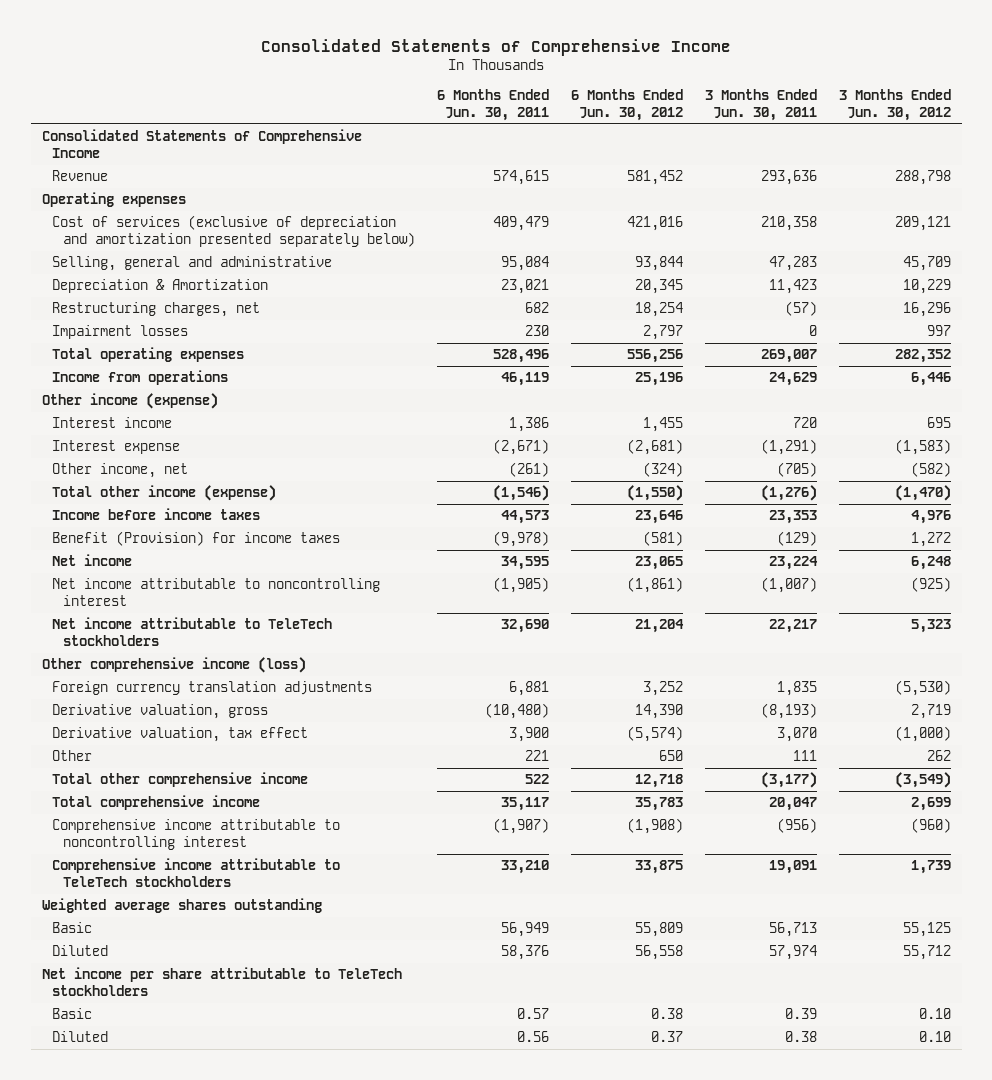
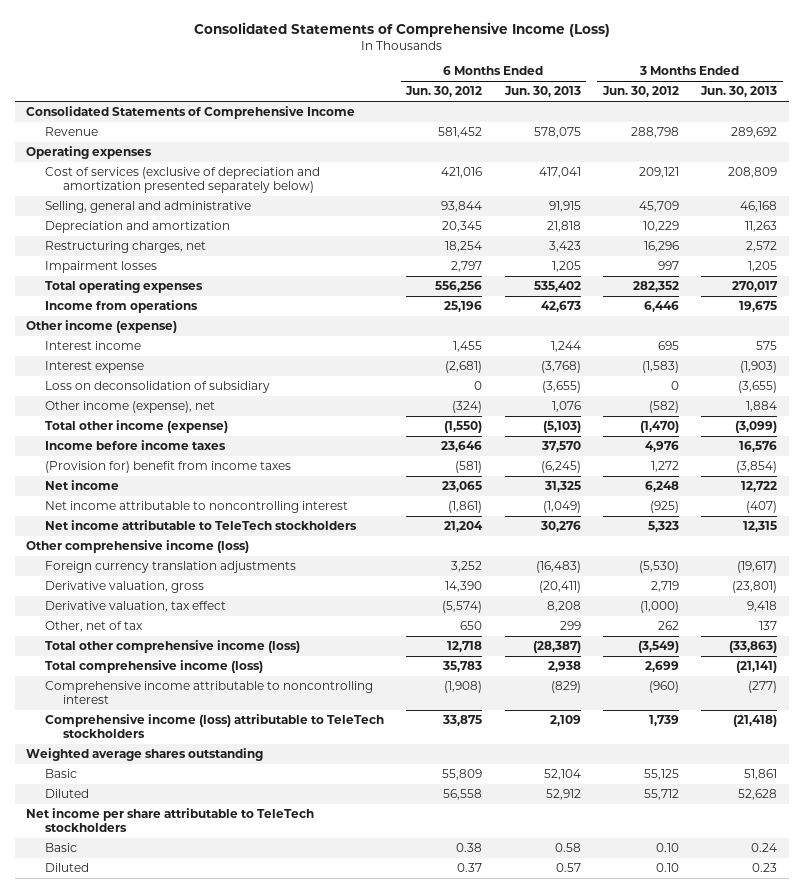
[261,38,732,56] Consolidated Statements of Comprehensive Income -> [193,21,610,37] Consolidated Statements of Comprehensive Income (Loss)
[436,88,549,121] 6 Months Ended Jun. 30, 2011 -> none
[704,88,817,121] 3 Months Ended Jun. 30, 2011 -> none
none -> [503,86,581,98] Jun. 30, 2013
none -> [700,86,778,98] Jun. 30, 2013
[52,279,269,294] Depreciation & Amortization -> [44,221,230,234] Depreciation and amortization
none -> [44,381,270,394] Loss on deconsolidation of subsidiary
[52,463,189,479] Other income, net -> [44,401,215,414] Other income (expense), net
[52,531,341,547] Benefit (Provision) for income taxes -> [44,461,291,474] (Provision for) benefit from income taxes
[52,750,93,762] Other -> [44,621,143,633] Other, net of tax
[52,772,309,788] Total other comprehensive income -> [44,640,300,654] Total other comprehensive income (loss)
[52,795,261,811] Total comprehensive income -> [44,660,263,674] Total comprehensive income (loss)
[52,858,341,888] Comprehensive income attributable to TeleTech stockholders -> [44,714,384,738] Comprehensive income (loss) attributable to TeleTech stockholders

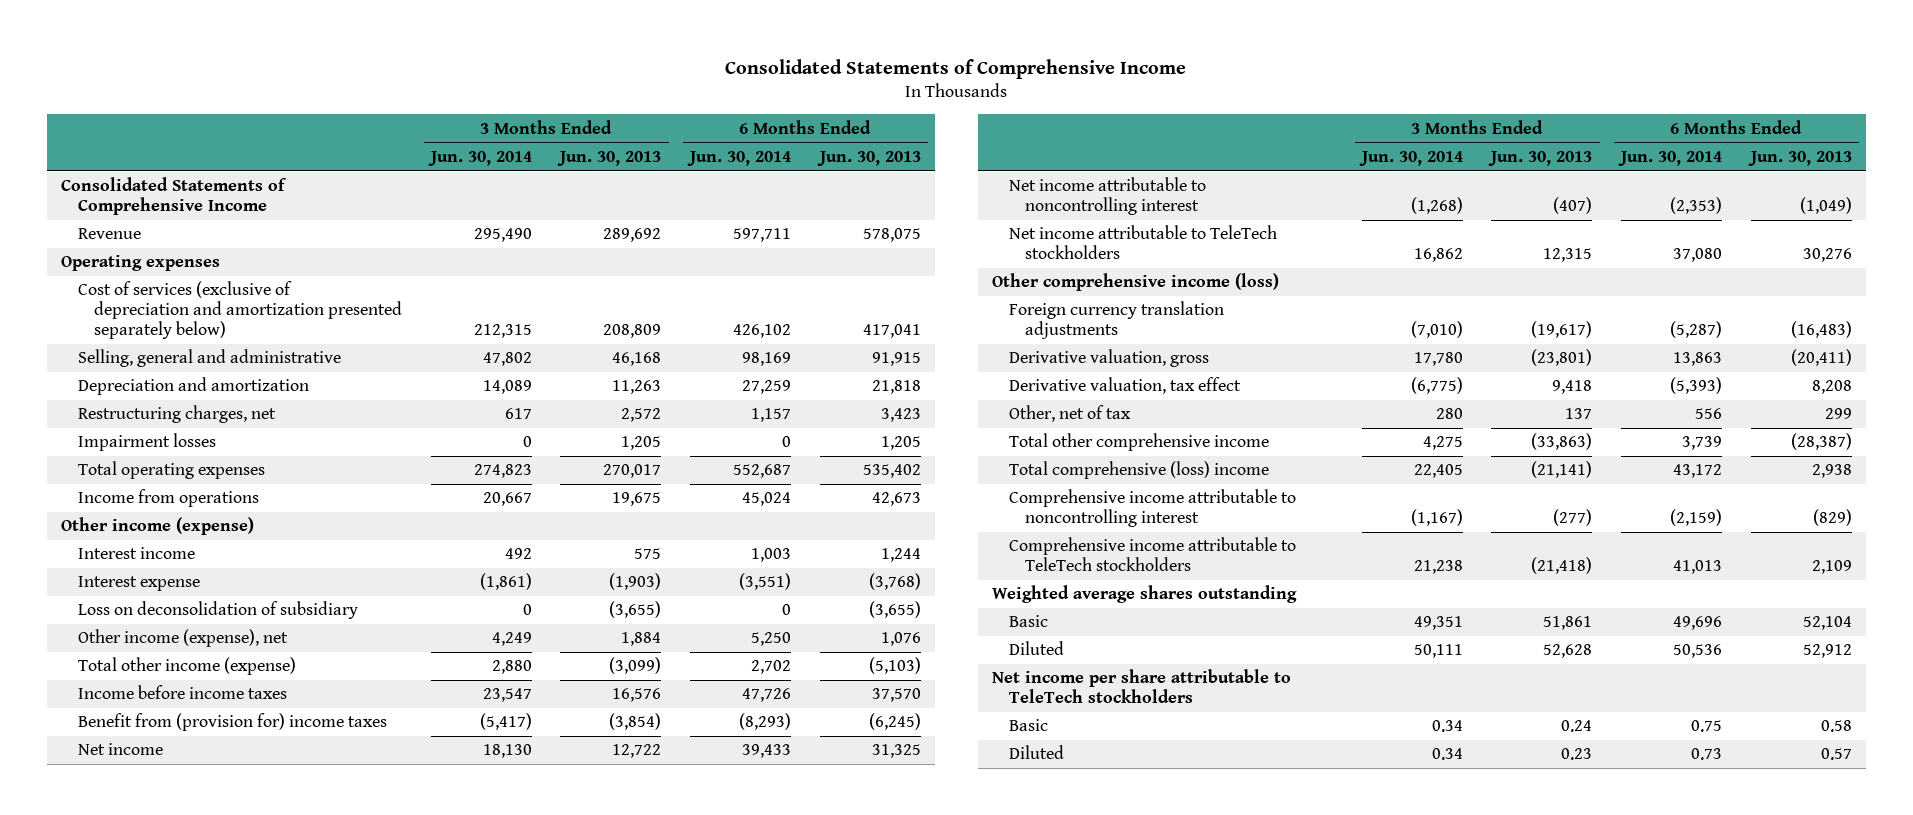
[193,21,610,37] Consolidated Statements of Comprehensive Income (Loss) -> [725,58,1187,79] Consolidated Statements of Comprehensive Income
[405,86,483,98] Jun. 30, 2012 -> none
[601,86,679,98] Jun. 30, 2012 -> none
none -> [427,150,532,166] Jun. 30, 2014
none -> [686,150,791,166] Jun. 30, 2014
[44,461,291,474] (Provision for) benefit from income taxes -> [77,713,387,732] Benefit from (provision for) income taxes
[44,640,300,654] Total other comprehensive income (loss) -> [1008,433,1269,452] Total other comprehensive income
[44,660,263,674] Total comprehensive income (loss) -> [1008,461,1269,480] Total comprehensive (loss) income
[44,714,384,738] Comprehensive income (loss) attributable to TeleTech stockholders -> [1008,537,1296,572] Comprehensive income attributable to TeleTech stockholders

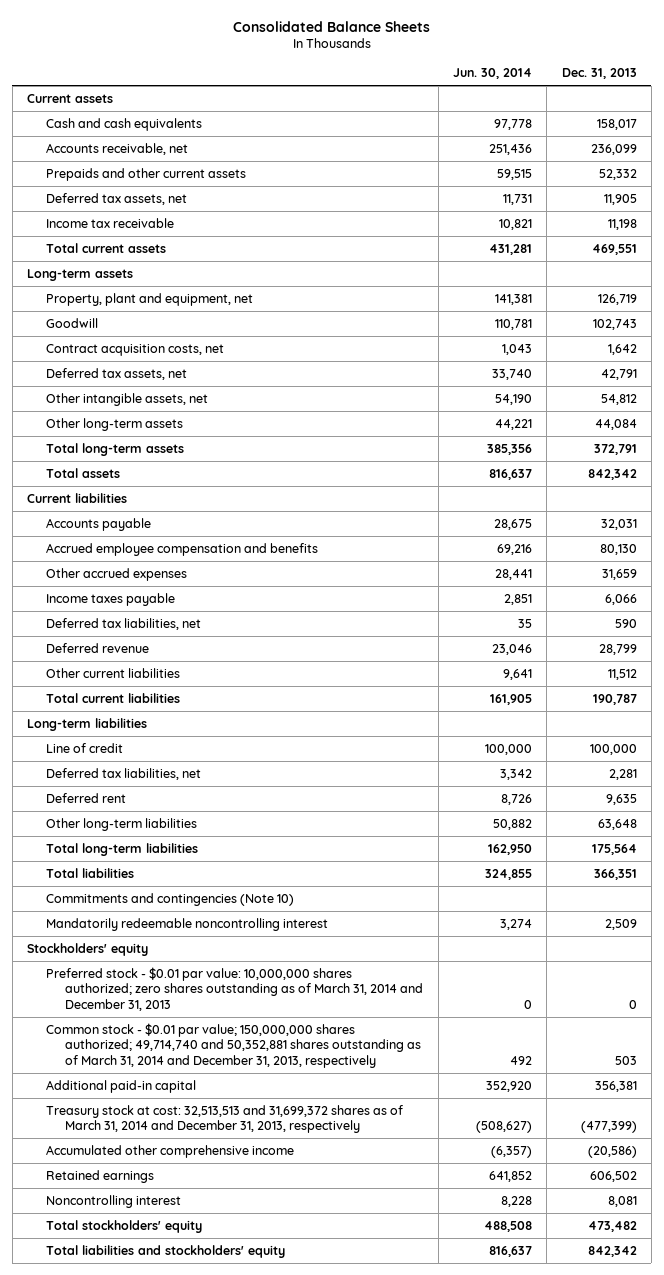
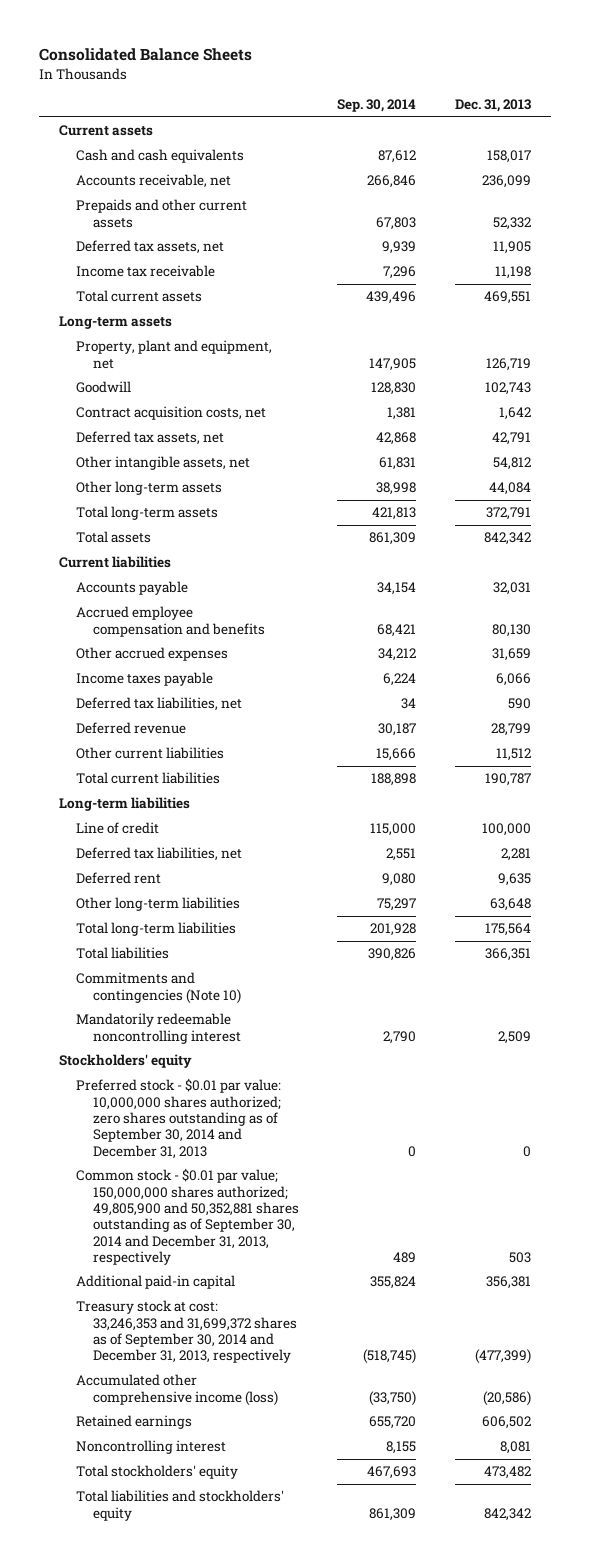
[453,68,533,80] Jun. 30, 2014 -> none
none -> [337,99,417,113] Sep. 30, 2014
[46,966,424,1012] Preferred stock - $0.01 par value: 10,000,000 shares authorized; zero shares outstanding as of March 31, 2014 and December 31, 2013 -> [75,1078,281,1159] Preferred stock - $0.01 par value: 10,000,000 shares authorized; zero shares outstanding as of September 30, 2014 and December 31, 2013
[46,1022,422,1069] Common stock - $0.01 par value; 150,000,000 shares authorized; 49,714,740 and 50,352,881 shares outstanding as of March 31, 2014 and December 31, 2013, respectively -> [75,1168,299,1265] Common stock - $0.01 par value; 150,000,000 shares authorized; 49,805,900 and 50,352,881 shares outstanding as of September 30, 2014 and December 31, 2013, respectively
[46,1104,404,1134] Treasury stock at cost: 32,513,513 and 31,699,372 shares as of March 31, 2014 and December 31, 2013, respectively -> [75,1300,297,1364] Treasury stock at cost: 33,246,353 and 31,699,372 shares as of September 30, 2014 and December 31, 2013, respectively
[46,1144,295,1158] Accumulated other comprehensive income -> [75,1374,278,1406] Accumulated other comprehensive income (loss)

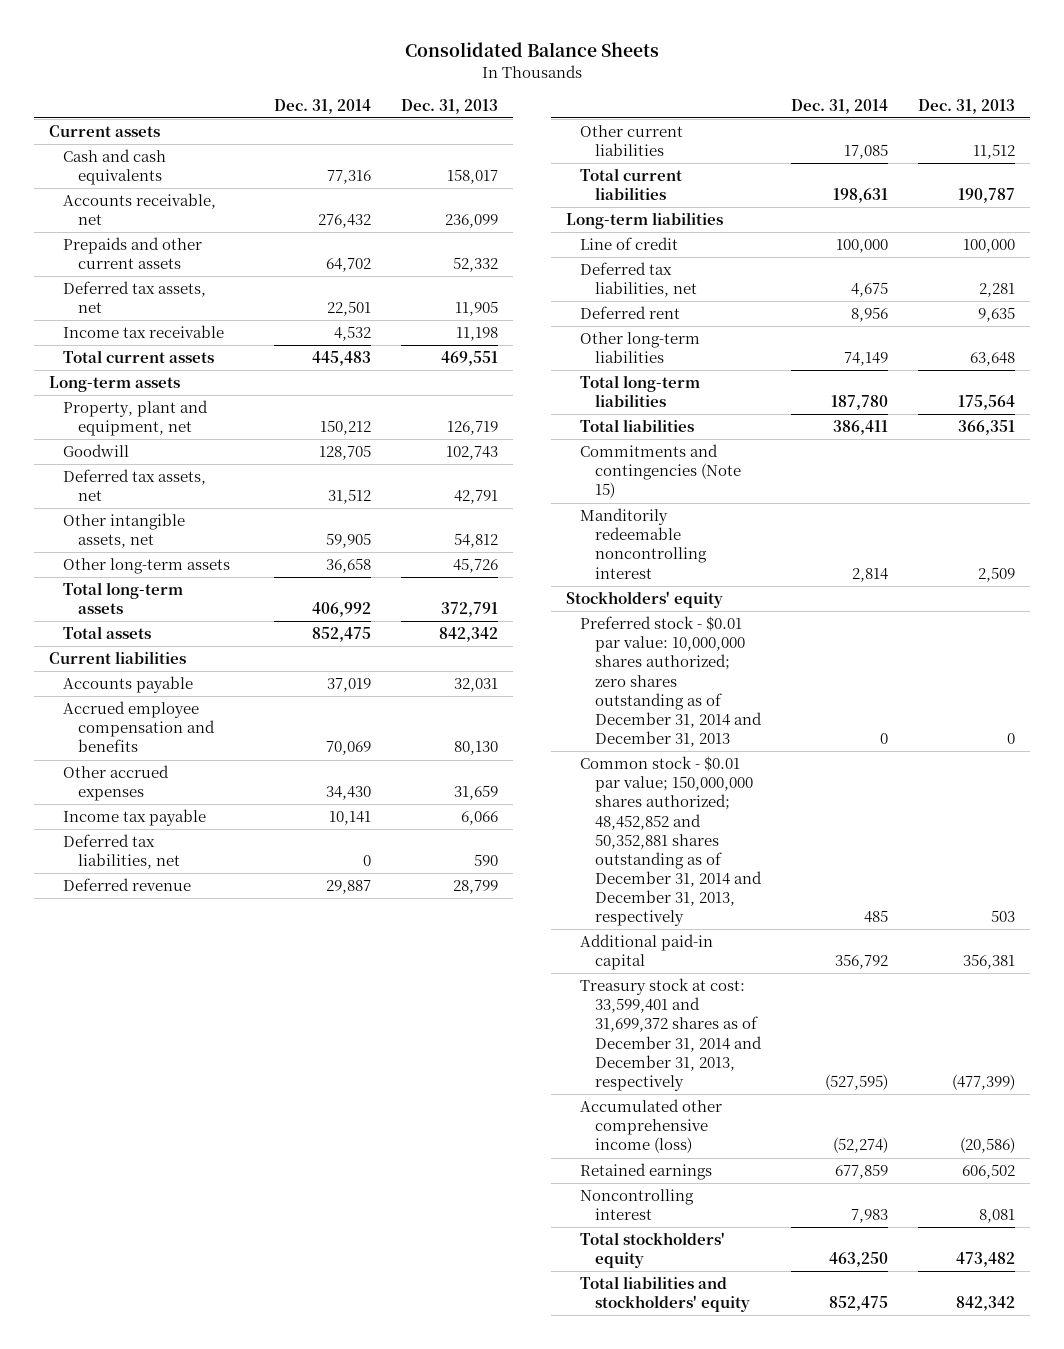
[337,99,417,113] Sep. 30, 2014 -> none
none -> [273,98,371,114] Dec. 31, 2014
[75,406,266,421] Contract acquisition costs, net -> none
[489,482,532,496] 44,084 -> [452,558,498,574] 45,726
[75,672,213,687] Income taxes payable -> [63,809,207,827] Income tax payable
[75,972,241,1004] Commitments and contingencies (Note 10) -> [580,444,741,499] Commitments and contingencies (Note 15)
[75,1013,241,1044] Mandatorily redeemable noncontrolling interest -> [580,508,707,579] Manditorily redeemable noncontrolling interest
[75,1078,281,1159] Preferred stock - $0.01 par value: 10,000,000 shares authorized; zero shares outstanding as of September 30, 2014 and December 31, 2013 -> [580,616,762,747] Preferred stock - $0.01 par value: 10,000,000 shares authorized; zero shares outstanding as of December 31, 2014 and December 31, 2013
[75,1168,299,1265] Common stock - $0.01 par value; 150,000,000 shares authorized; 49,805,900 and 50,352,881 shares outstanding as of September 30, 2014 and December 31, 2013, respectively -> [580,756,762,927] Common stock - $0.01 par value; 150,000,000 shares authorized; 48,452,852 and 50,352,881 shares outstanding as of December 31, 2014 and December 31, 2013, respectively
[75,1300,297,1364] Treasury stock at cost: 33,246,353 and 31,699,372 shares as of September 30, 2014 and December 31, 2013, respectively -> [580,978,762,1091] Treasury stock at cost: 33,599,401 and 31,699,372 shares as of December 31, 2014 and December 31, 2013, respectively

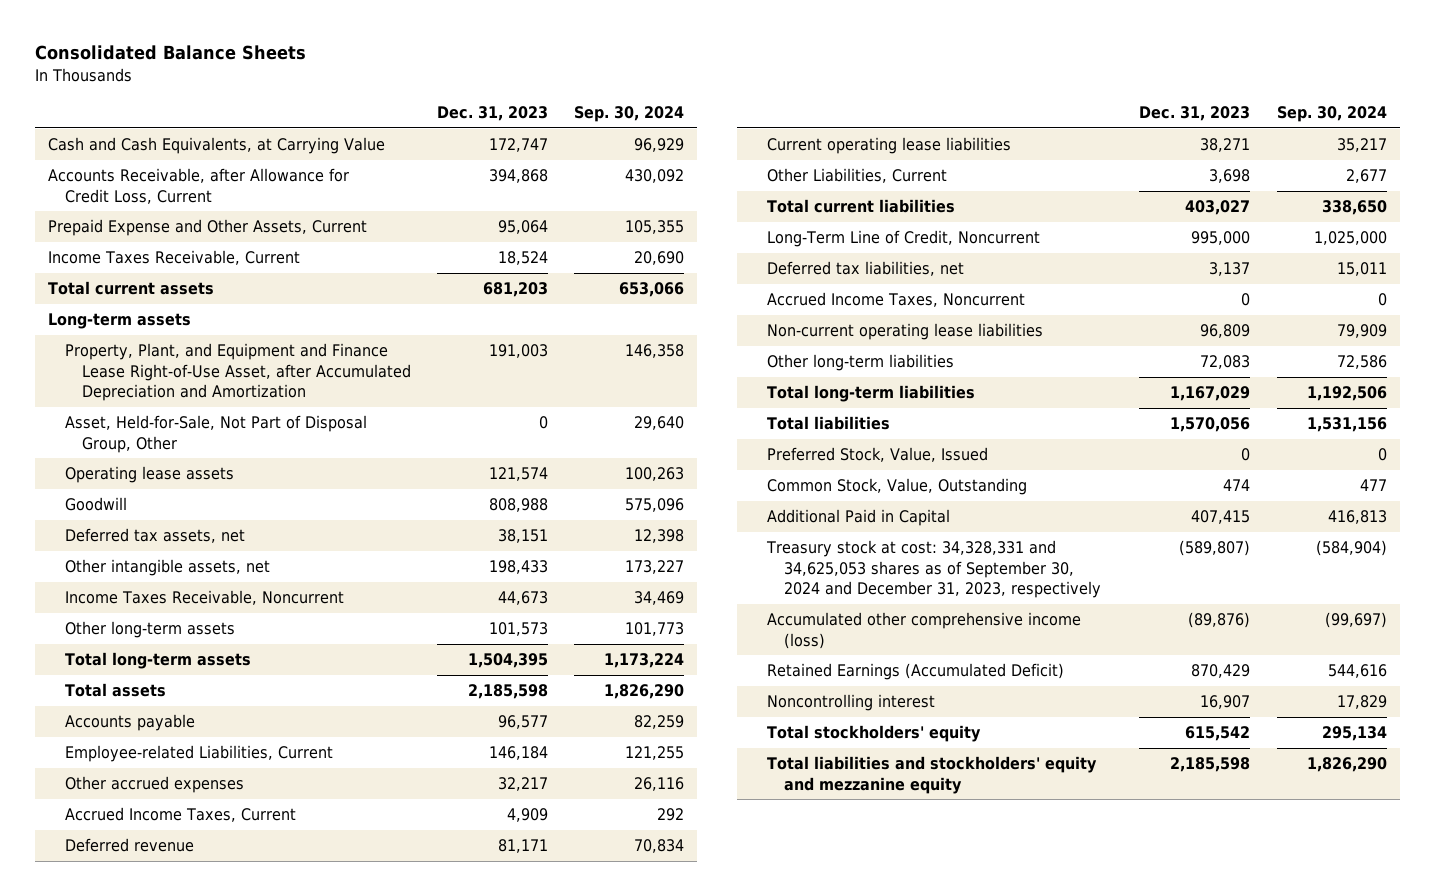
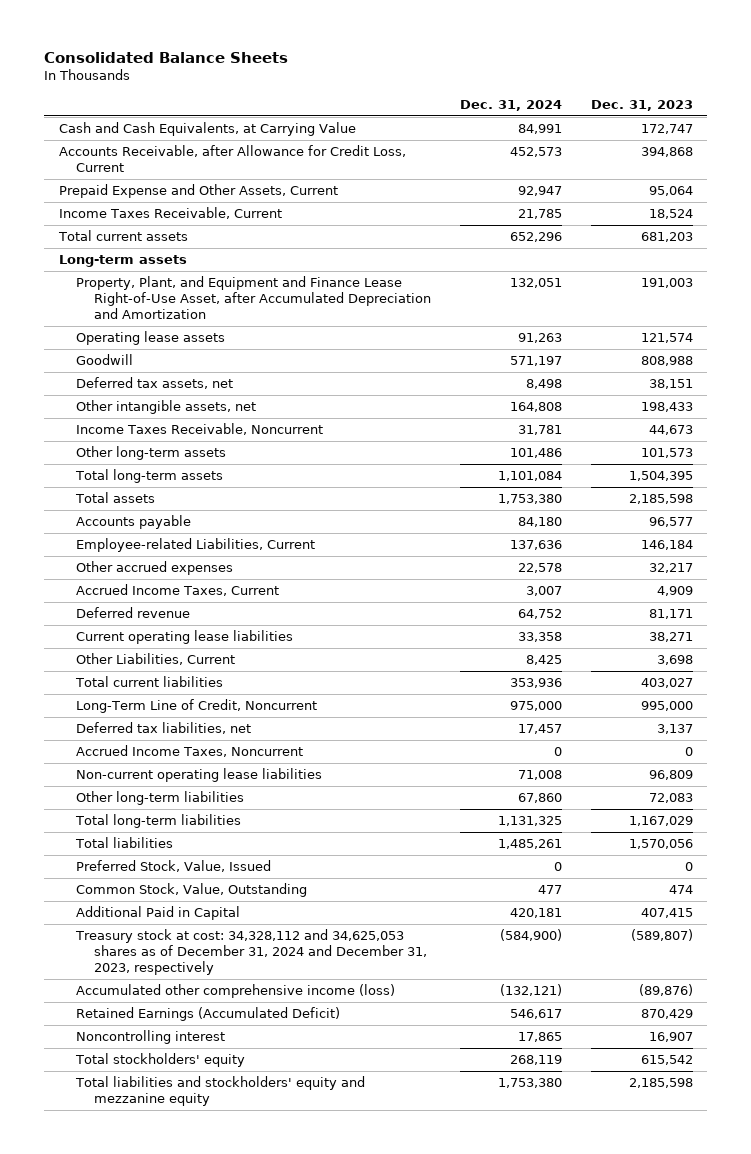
[574,105,685,122] Sep. 30, 2024 -> none
none -> [459,99,562,111] Dec. 31, 2024
[64,415,367,453] Asset, Held-for-Sale, Not Part of Disposal Group, Other -> none
[766,540,1102,598] Treasury stock at cost: 34,328,331 and 34,625,053 shares as of September 30, 2024 and December 31, 2023, respectively -> [75,928,427,975] Treasury stock at cost: 34,328,112 and 34,625,053 shares as of December 31, 2024 and December 31, 2023, respectively

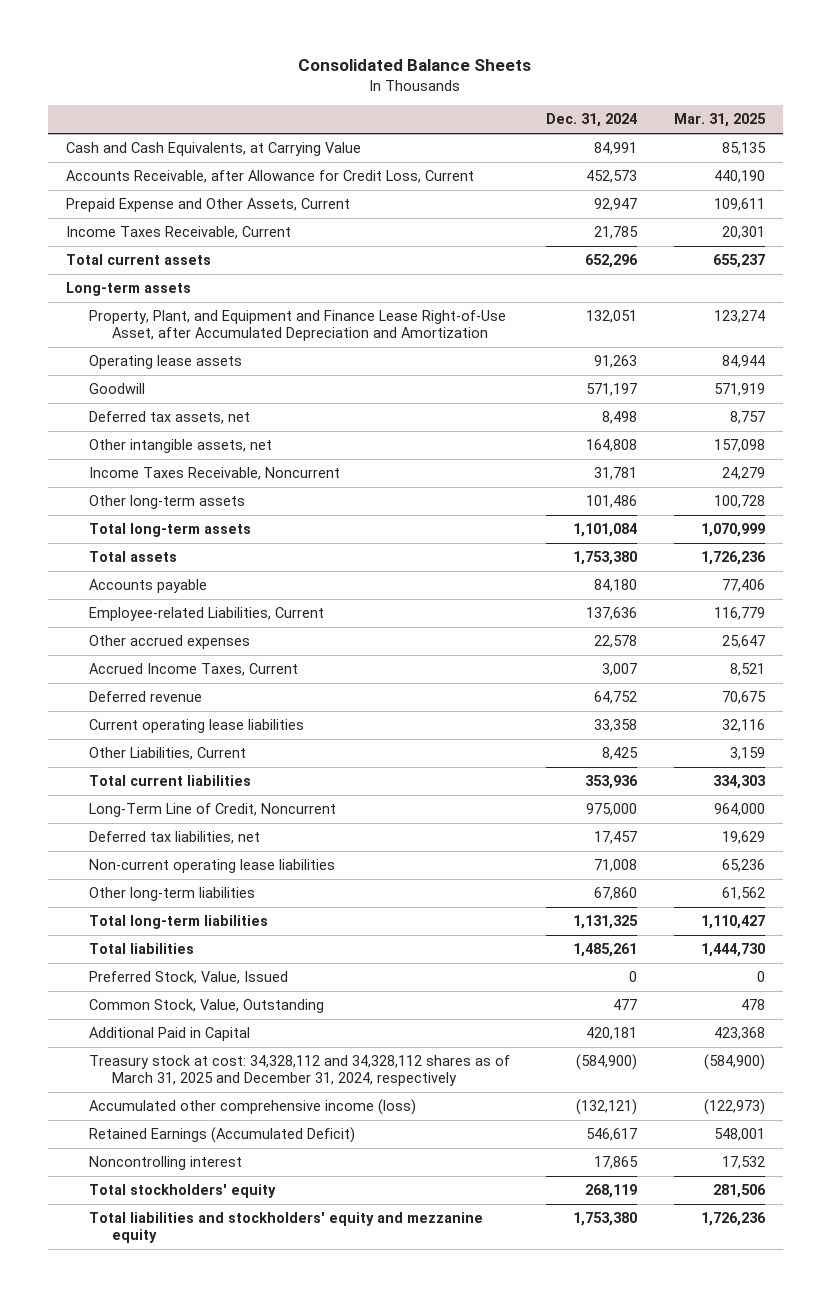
[590,99,693,111] Dec. 31, 2023 -> none
none -> [673,113,766,128] Mar. 31, 2025
[76,744,304,757] Accrued Income Taxes, Noncurrent -> none
[75,928,427,975] Treasury stock at cost: 34,328,112 and 34,625,053 shares as of December 31, 2024 and December 31, 2023, respectively -> [88,1055,510,1087] Treasury stock at cost: 34,328,112 and 34,328,112 shares as of March 31, 2025 and December 31, 2024, respectively

